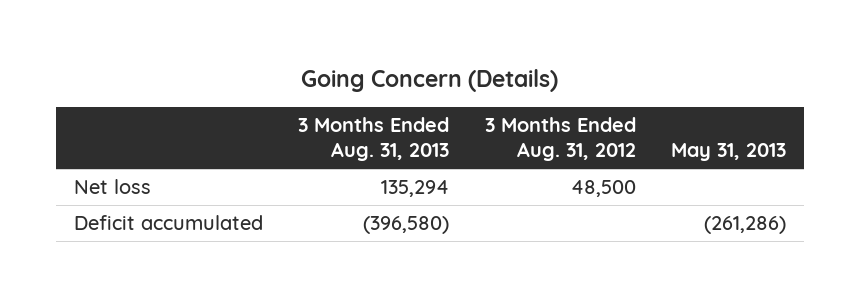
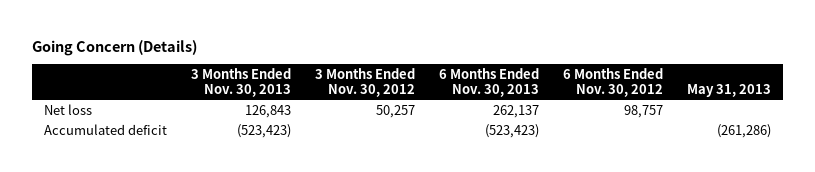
[298,117,450,162] 3 Months Ended Aug. 31, 2013 -> none
[484,117,636,162] 3 Months Ended Aug. 31, 2012 -> none
none -> [190,68,291,98] 3 Months Ended Nov. 30, 2013
none -> [314,68,415,98] 3 Months Ended Nov. 30, 2012
none -> [438,68,539,98] 6 Months Ended Nov. 30, 2013
none -> [562,68,663,98] 6 Months Ended Nov. 30, 2012
[73,215,263,231] Deficit accumulated -> [43,123,167,135] Accumulated deficit

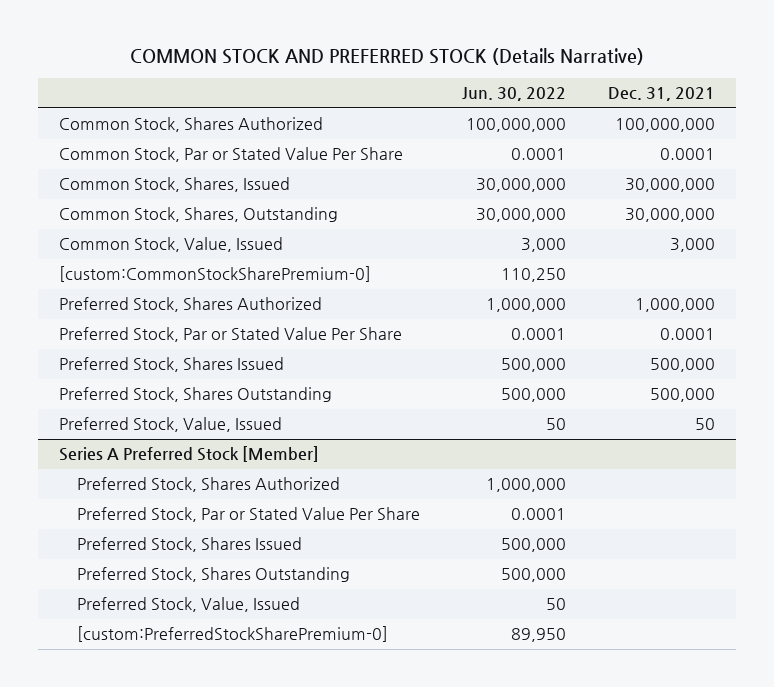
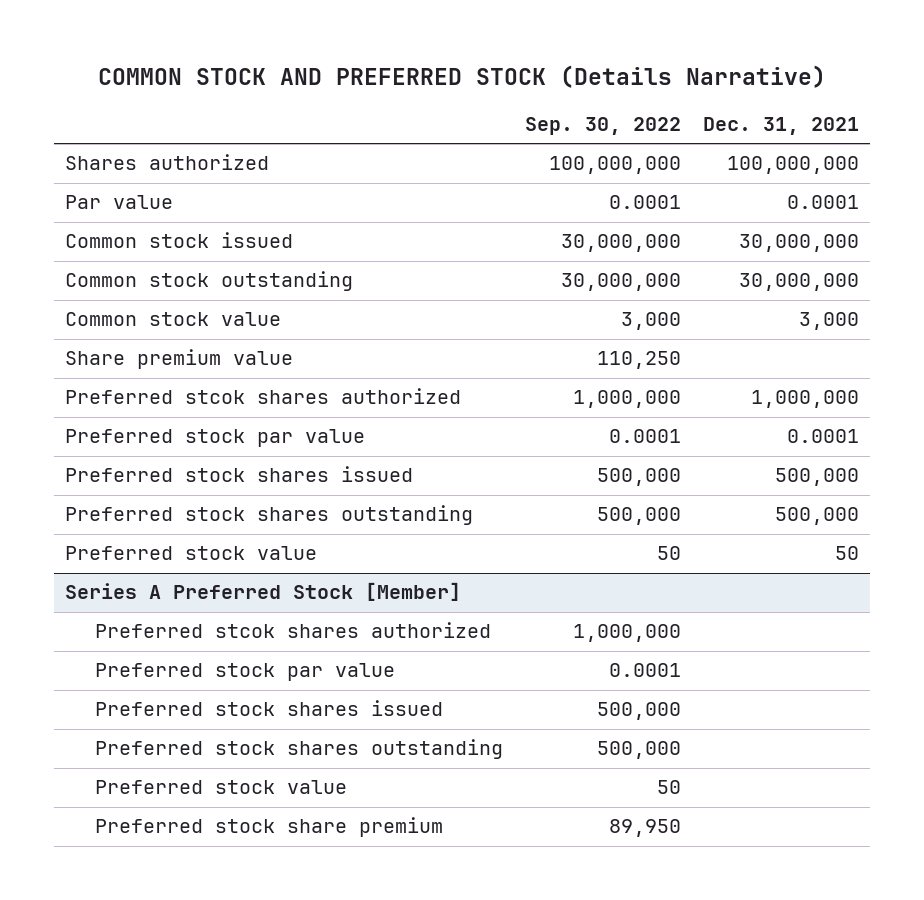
[461,87,566,102] Jun. 30, 2022 -> none
none -> [524,117,681,136] Sep. 30, 2022
[59,117,324,133] Common Stock, Shares Authorized -> [65,154,270,171] Shares authorized
[59,147,404,163] Common Stock, Par or Stated Value Per Share -> [65,195,174,210] Par value
[59,177,291,193] Common Stock, Shares, Issued -> [65,232,294,249] Common stock issued
[59,207,339,223] Common Stock, Shares, Outstanding -> [65,271,354,292] Common stock outstanding
[59,237,284,253] Common Stock, Value, Issued -> [65,312,282,327] Common stock value
[59,266,372,283] [custom:CommonStockSharePremium-0] -> [65,349,294,370] Share premium value
[59,297,323,313] Preferred Stock, Shares Authorized -> [65,388,462,405] Preferred stcok shares authorized
[59,327,403,343] Preferred Stock, Par or Stated Value Per Share -> [65,429,366,448] Preferred stock par value
[59,357,285,373] Preferred Stock, Shares Issued -> [65,466,414,483] Preferred stock shares issued
[59,387,333,403] Preferred Stock, Shares Outstanding -> [65,505,474,526] Preferred stock shares outstanding
[59,417,283,433] Preferred Stock, Value, Issued -> [65,546,318,561] Preferred stock value
[76,477,340,493] Preferred Stock, Shares Authorized -> [94,622,491,639] Preferred stcok shares authorized
[76,507,420,523] Preferred Stock, Par or Stated Value Per Share -> [94,663,395,682] Preferred stock par value
[76,537,302,553] Preferred Stock, Shares Issued -> [94,700,443,717] Preferred stock shares issued
[76,567,350,583] Preferred Stock, Shares Outstanding -> [94,739,503,760] Preferred stock shares outstanding
[76,597,300,613] Preferred Stock, Value, Issued -> [94,780,347,795] Preferred stock value
[76,626,388,643] [custom:PreferredStockSharePremium-0] -> [94,817,443,838] Preferred stock share premium

